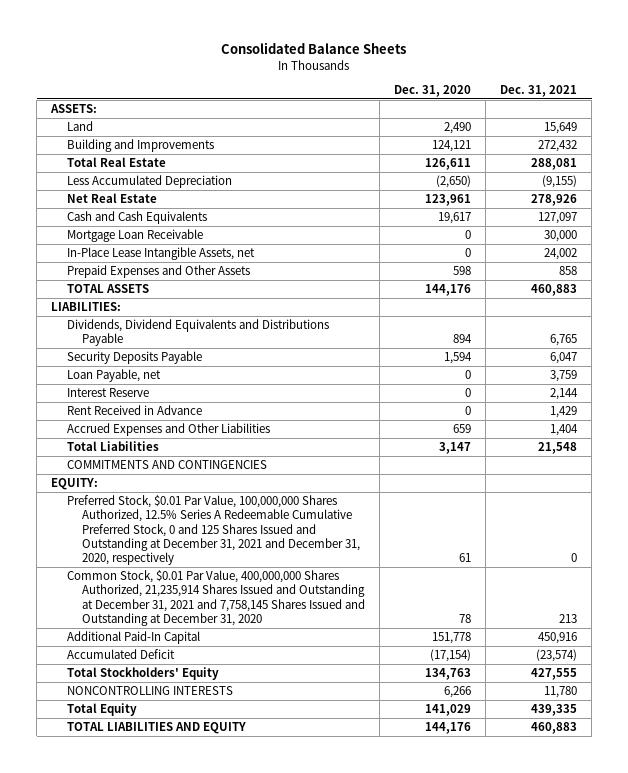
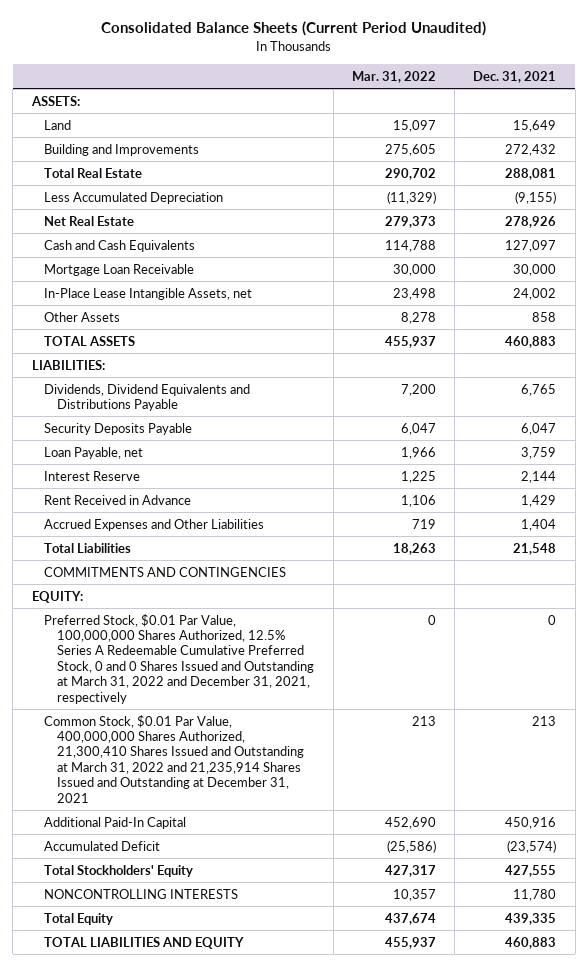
[221,42,407,55] Consolidated Balance Sheets -> [101,21,487,37] Consolidated Balance Sheets (Current Period Unaudited)
[394,85,472,98] Dec. 31, 2020 -> none
none -> [351,70,436,83] Mar. 31, 2022
[66,264,250,278] Prepaid Expenses and Other Assets -> [44,311,121,322] Other Assets
[66,494,360,566] Preferred Stock, $0.01 Par Value, 100,000,000 Shares Authorized, 12.5% Series A Redeemable Cumulative Preferred Stock, 0 and 125 Shares Issued and Outstanding at December 31, 2021 and December 31, 2020, respectively -> [44,613,315,704] Preferred Stock, $0.01 Par Value, 100,000,000 Shares Authorized, 12.5% Series A Redeemable Cumulative Preferred Stock, 0 and 0 Shares Issued and Outstanding at March 31, 2022 and December 31, 2021, respectively
[66,569,365,627] Common Stock, $0.01 Par Value, 400,000,000 Shares Authorized, 21,235,914 Shares Issued and Outstanding at December 31, 2021 and 7,758,145 Shares Issued and Outstanding at December 31, 2020 -> [44,714,305,803] Common Stock, $0.01 Par Value, 400,000,000 Shares Authorized, 21,300,410 Shares Issued and Outstanding at March 31, 2022 and 21,235,914 Shares Issued and Outstanding at December 31, 2021

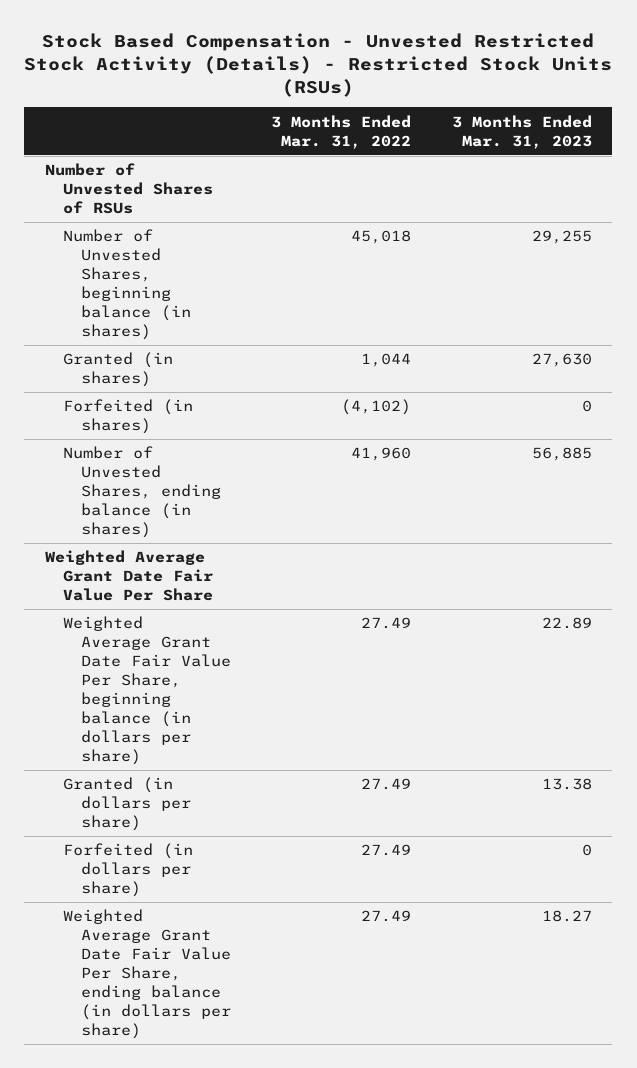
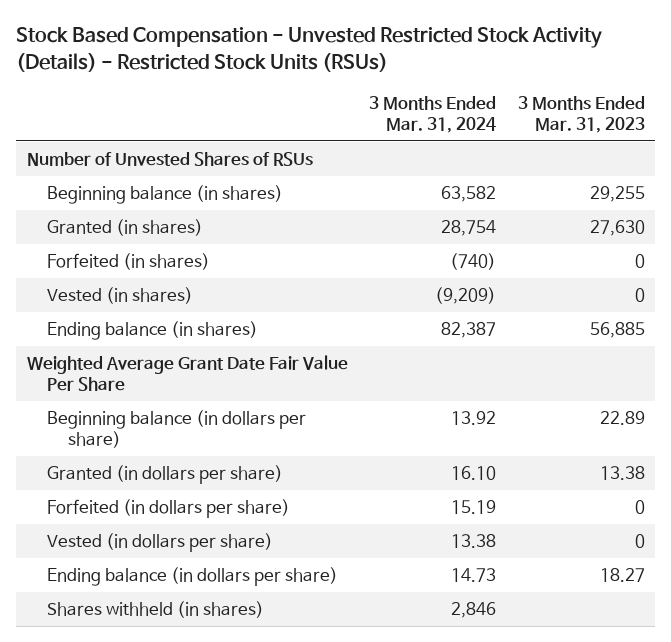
[271,114,412,149] 3 Months Ended Mar. 31, 2022 -> none
none -> [369,96,497,133] 3 Months Ended Mar. 31, 2024
[62,229,191,341] Number of Unvested Shares, beginning balance (in shares) -> [47,185,284,205] Beginning balance (in shares)
none -> [47,287,194,305] Vested (in shares)
[62,446,221,539] Number of Unvested Shares, ending balance (in shares) -> [47,321,259,341] Ending balance (in shares)
[62,616,231,766] Weighted Average Grant Date Fair Value Per Share, beginning balance (in dollars per share) -> [47,410,307,448] Beginning balance (in dollars per share)
none -> [47,533,274,553] Vested (in dollars per share)
[62,909,231,1040] Weighted Average Grant Date Fair Value Per Share, ending balance (in dollars per share) -> [47,567,339,587] Ending balance (in dollars per share)
none -> [47,601,265,619] Shares withheld (in shares)

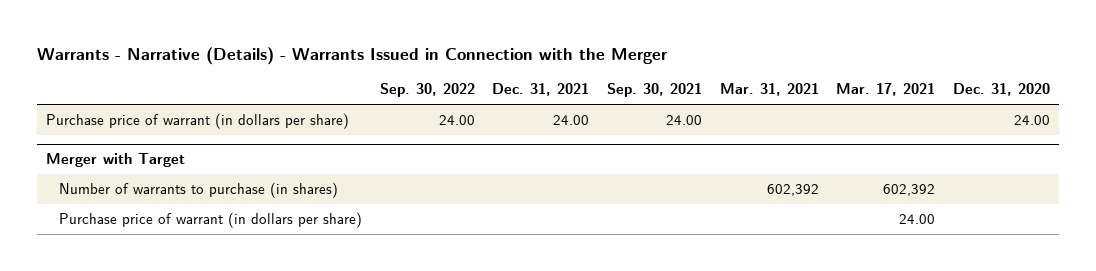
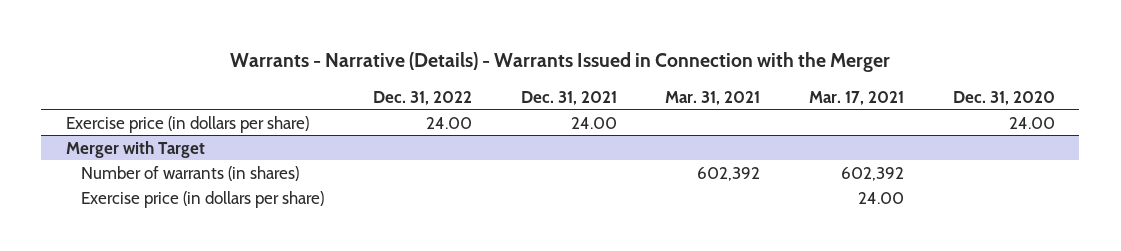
[379,83,475,98] Sep. 30, 2022 -> none
[606,83,702,98] Sep. 30, 2021 -> none
none -> [372,90,472,105] Dec. 31, 2022
[45,113,349,130] Purchase price of warrant (in dollars per share) -> [65,115,309,133] Exercise price (in dollars per share)
[58,182,338,199] Number of warrants to purchase (in shares) -> [80,165,299,181] Number of warrants (in shares)
[58,212,362,229] Purchase price of warrant (in dollars per share) -> [80,190,324,208] Exercise price (in dollars per share)

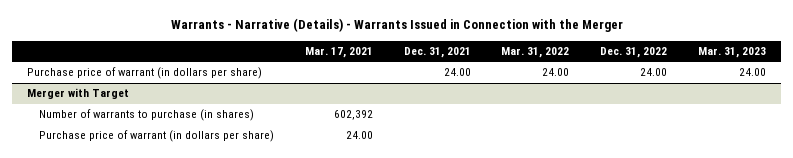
[665,90,761,105] Mar. 31, 2021 -> none
[952,90,1055,105] Dec. 31, 2020 -> none
none -> [501,47,570,59] Mar. 31, 2022
none -> [697,47,766,59] Mar. 31, 2023
[65,115,309,133] Exercise price (in dollars per share) -> [27,67,263,80] Purchase price of warrant (in dollars per share)
[80,165,299,181] Number of warrants (in shares) -> [39,109,255,122] Number of warrants to purchase (in shares)
[80,190,324,208] Exercise price (in dollars per share) -> [39,130,275,143] Purchase price of warrant (in dollars per share)

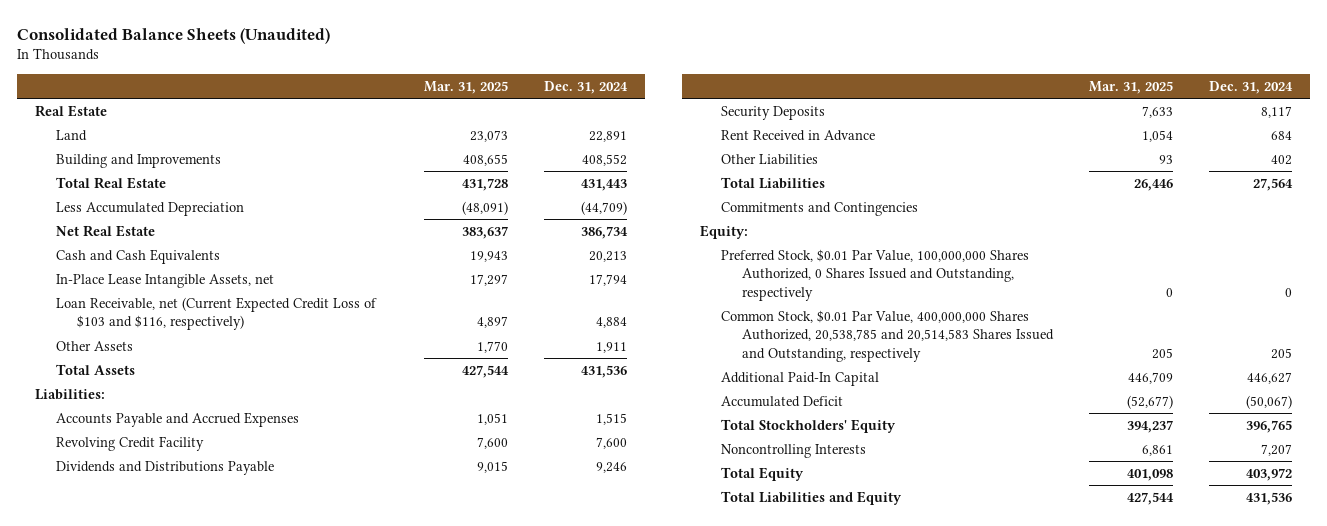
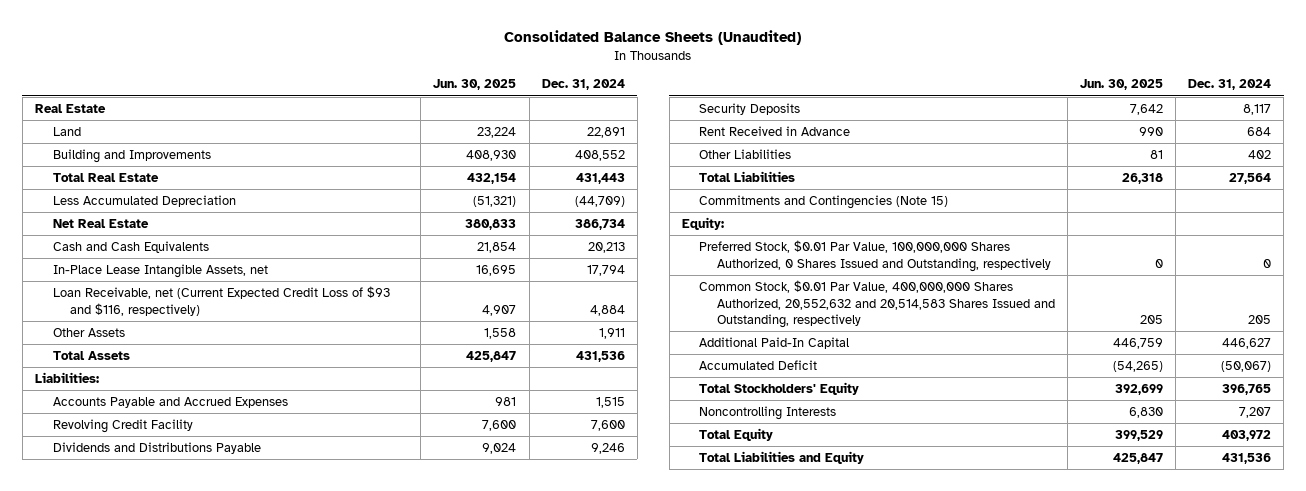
[424,80,509,94] Mar. 31, 2025 -> none
none -> [433,79,517,91] Jun. 30, 2025
[55,296,377,331] Loan Receivable, net (Current Expected Credit Loss of $103 and $116, respectively) -> [52,286,390,316] Loan Receivable, net (Current Expected Credit Loss of $93 and $116, respectively)
[720,201,918,216] Commitments and Contingencies -> [699,195,949,210] Commitments and Contingencies (Note 15)
[720,309,1055,362] Common Stock, $0.01 Par Value, 400,000,000 Shares Authorized, 20,538,785 and 20,514,583 Shares Issued and Outstanding, respectively -> [699,280,1056,329] Common Stock, $0.01 Par Value, 400,000,000 Shares Authorized, 20,552,632 and 20,514,583 Shares Issued and Outstanding, respectively

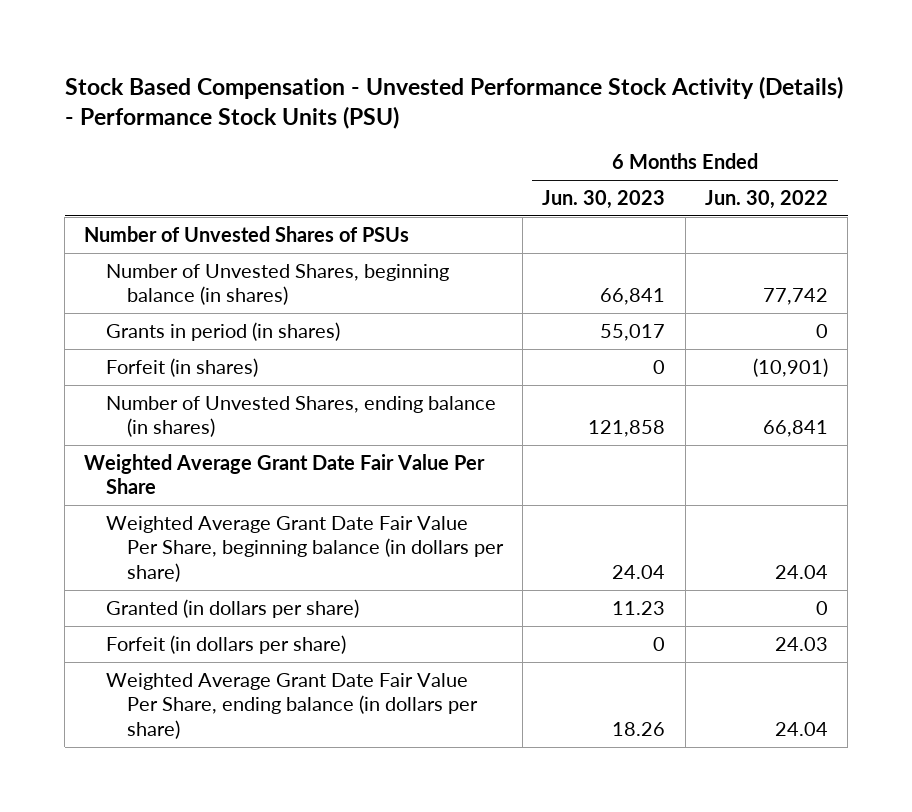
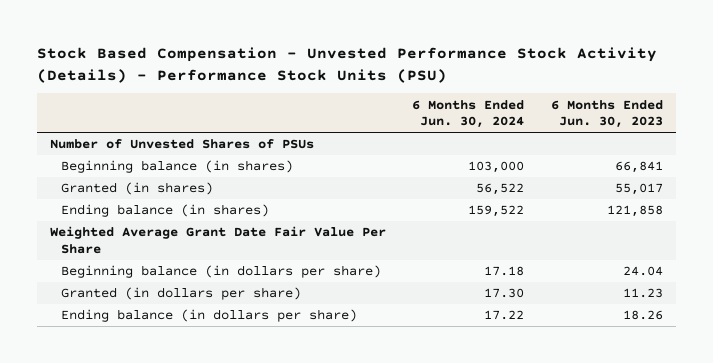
[704,190,828,210] Jun. 30, 2022 -> none
none -> [412,99,525,129] 6 Months Ended Jun. 30, 2024
[105,357,258,377] Forfeit (in shares) -> none
[105,263,449,306] Number of Unvested Shares, beginning balance (in shares) -> [60,160,293,174] Beginning balance (in shares)
[105,321,340,341] Grants in period (in shares) -> [60,182,213,196] Granted (in shares)
[105,395,496,438] Number of Unvested Shares, ending balance (in shares) -> [60,204,269,218] Ending balance (in shares)
[105,515,504,582] Weighted Average Grant Date Fair Value Per Share, beginning balance (in dollars per share) -> [60,265,381,279] Beginning balance (in dollars per share)
[105,634,346,654] Forfeit (in dollars per share) -> none
[105,672,478,739] Weighted Average Grant Date Fair Value Per Share, ending balance (in dollars per share) -> [60,309,357,323] Ending balance (in dollars per share)

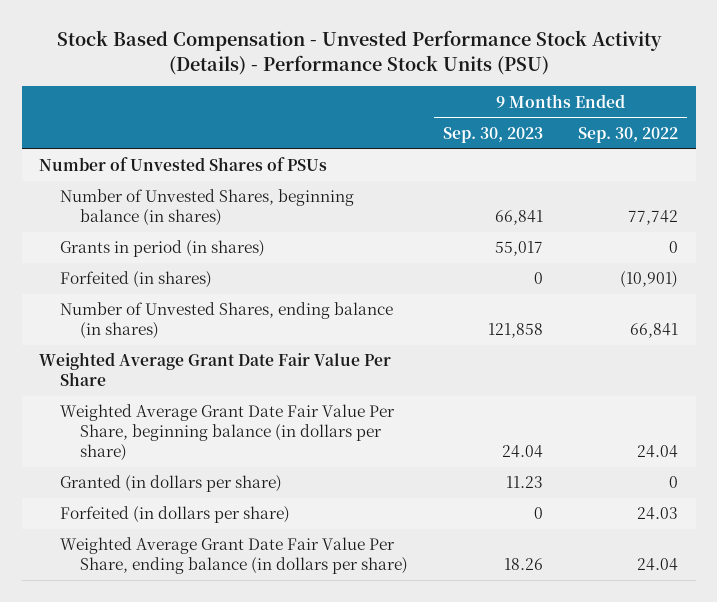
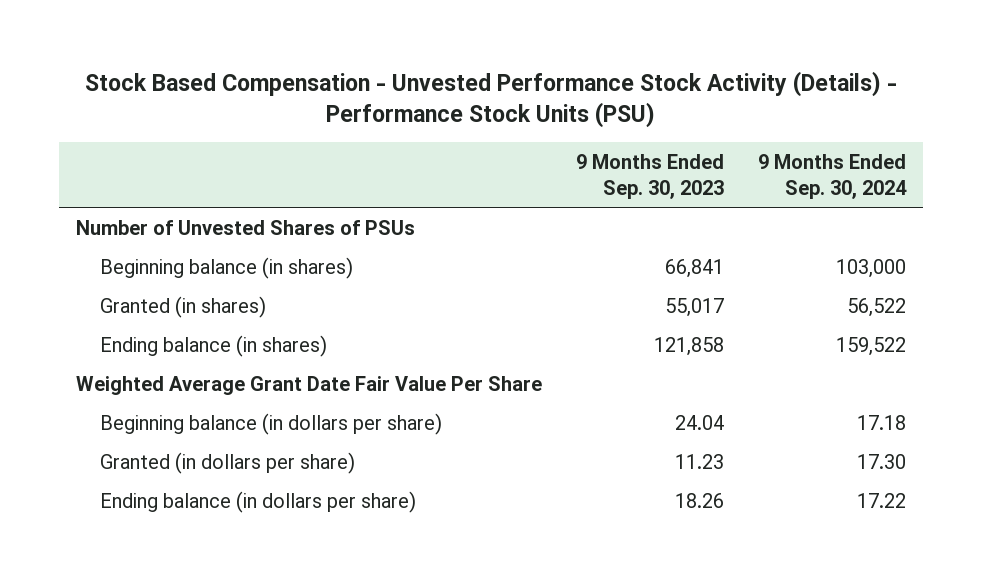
[578,126,679,143] Sep. 30, 2022 -> none
none -> [757,153,907,199] 9 Months Ended Sep. 30, 2024
[59,271,212,289] Forfeited (in shares) -> none
[59,189,354,227] Number of Unvested Shares, beginning balance (in shares) -> [100,256,354,279] Beginning balance (in shares)
[59,240,265,258] Grants in period (in shares) -> [100,295,267,318] Granted (in shares)
[59,302,393,340] Number of Unvested Shares, ending balance (in shares) -> [100,334,328,357] Ending balance (in shares)
[59,404,395,461] Weighted Average Grant Date Fair Value Per Share, beginning balance (in dollars per share) -> [100,412,443,435] Beginning balance (in dollars per share)
[59,506,290,524] Forfeited (in dollars per share) -> none
[59,537,409,575] Weighted Average Grant Date Fair Value Per Share, ending balance (in dollars per share) -> [100,490,417,513] Ending balance (in dollars per share)

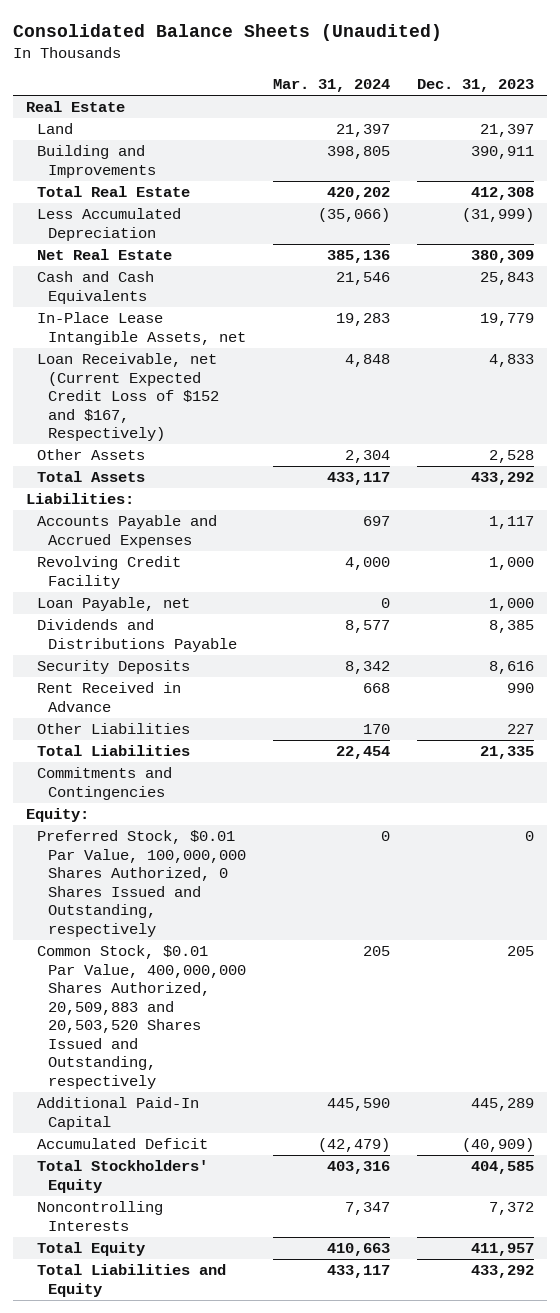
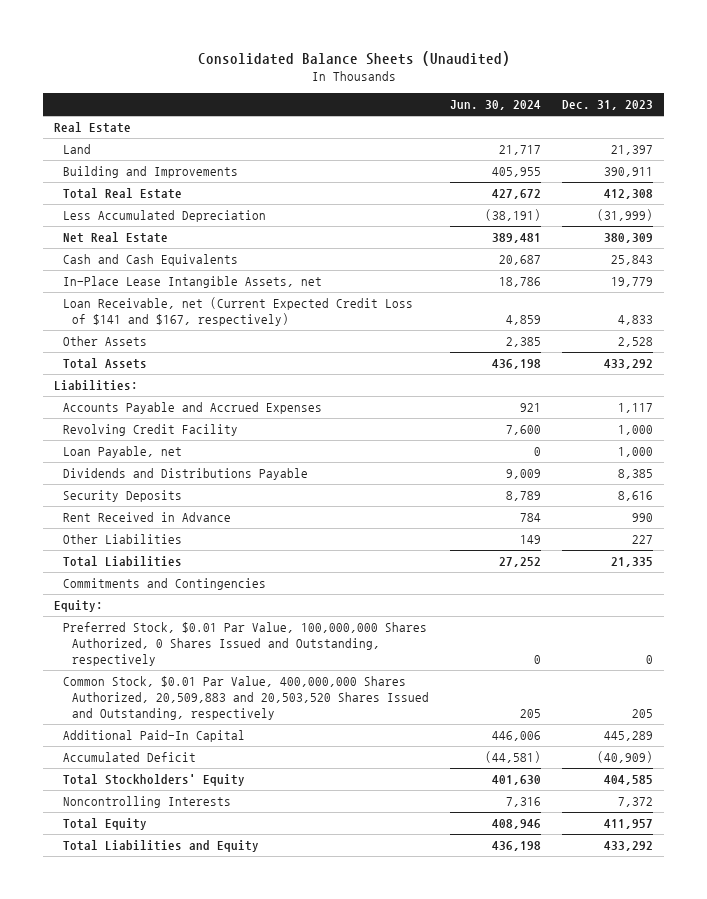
[272,79,390,93] Mar. 31, 2024 -> none
none -> [449,100,541,111] Jun. 30, 2024
[37,353,219,442] Loan Receivable, net (Current Expected Credit Loss of $152 and $167, Respectively) -> [62,297,413,327] Loan Receivable, net (Current Expected Credit Loss of $141 and $167, respectively)

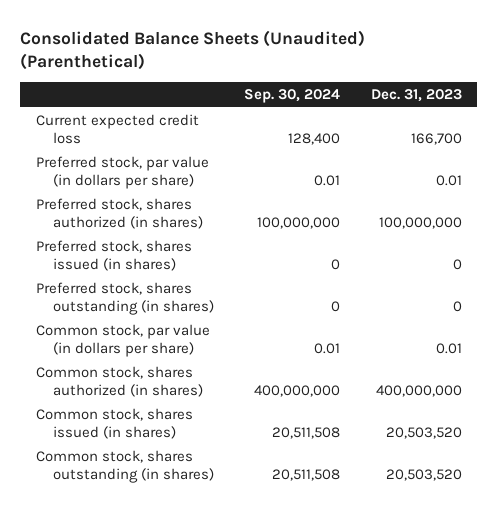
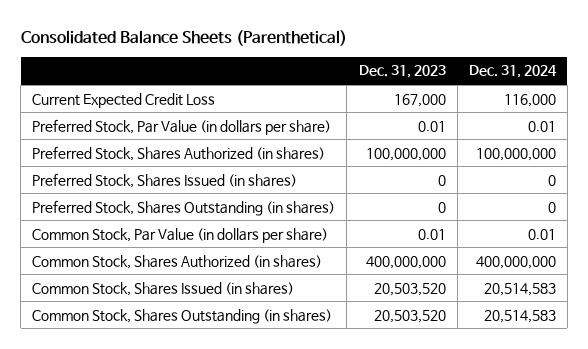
[20,29,366,71] Consolidated Balance Sheets (Unaudited) (Parenthetical) -> [20,29,347,46] Consolidated Balance Sheets (Parenthetical)
[244,89,341,104] Sep. 30, 2024 -> none
none -> [468,65,557,79] Dec. 31, 2024
[35,113,199,144] Current expected credit loss -> [32,92,216,108] Current Expected Credit Loss
[410,132,462,145] 166,700 -> [393,93,446,107] 167,000
[35,155,209,189] Preferred stock, par value (in dollars per share) -> [32,118,332,135] Preferred Stock, Par Value (in dollars per share)
[35,197,203,229] Preferred stock, shares authorized (in shares) -> [32,145,326,161] Preferred Stock, Shares Authorized (in shares)
[35,239,192,271] Preferred stock, shares issued (in shares) -> [32,172,298,188] Preferred Stock, Shares Issued (in shares)
[35,281,214,315] Preferred stock, shares outstanding (in shares) -> [32,199,336,216] Preferred Stock, Shares Outstanding (in shares)
[35,323,210,357] Common stock, par value (in dollars per share) -> [32,227,329,243] Common Stock, Par Value (in dollars per share)
[35,365,203,397] Common stock, shares authorized (in shares) -> [32,254,323,269] Common Stock, Shares Authorized (in shares)
[35,407,193,439] Common stock, shares issued (in shares) -> [32,281,295,296] Common Stock, Shares Issued (in shares)
[35,449,214,483] Common stock, shares outstanding (in shares) -> [32,308,333,324] Common Stock, Shares Outstanding (in shares)

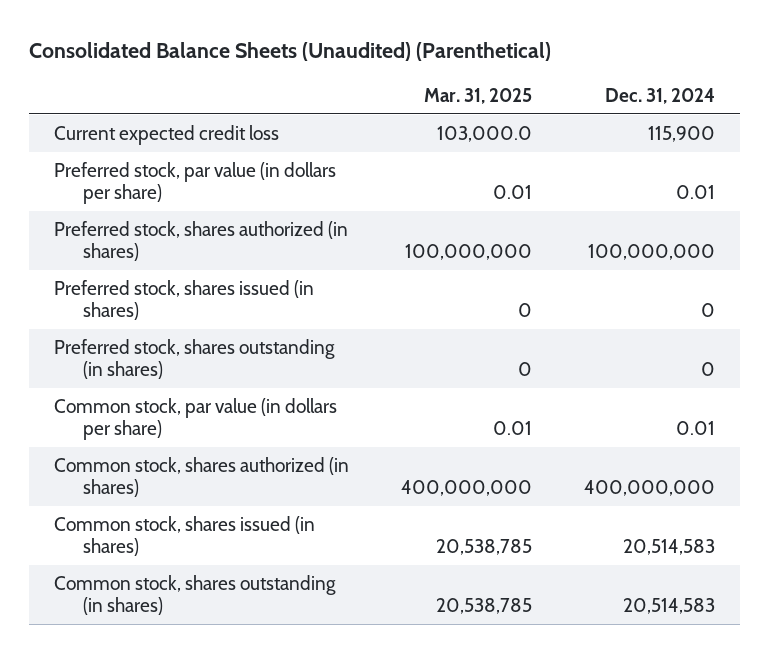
[20,29,347,46] Consolidated Balance Sheets (Parenthetical) -> [28,41,551,61] Consolidated Balance Sheets (Unaudited) (Parenthetical)
[358,65,446,79] Dec. 31, 2023 -> none
none -> [424,87,533,104] Mar. 31, 2025
[32,92,216,108] Current Expected Credit Loss -> [54,124,280,145] Current expected credit loss
[503,93,556,107] 116,000 -> [647,125,715,142] 115,900
[32,118,332,135] Preferred Stock, Par Value (in dollars per share) -> [54,161,337,205] Preferred stock, par value (in dollars per share)
[32,145,326,161] Preferred Stock, Shares Authorized (in shares) -> [54,220,349,262] Preferred stock, shares authorized (in shares)
[32,172,298,188] Preferred Stock, Shares Issued (in shares) -> [54,279,315,321] Preferred stock, shares issued (in shares)
[32,199,336,216] Preferred Stock, Shares Outstanding (in shares) -> [54,338,336,380] Preferred stock, shares outstanding (in shares)
[32,227,329,243] Common Stock, Par Value (in dollars per share) -> [54,397,338,441] Common stock, par value (in dollars per share)
[32,254,323,269] Common Stock, Shares Authorized (in shares) -> [54,456,350,498] Common stock, shares authorized (in shares)
[32,281,295,296] Common Stock, Shares Issued (in shares) -> [54,515,316,557] Common stock, shares issued (in shares)
[32,308,333,324] Common Stock, Shares Outstanding (in shares) -> [54,574,337,616] Common stock, shares outstanding (in shares)

